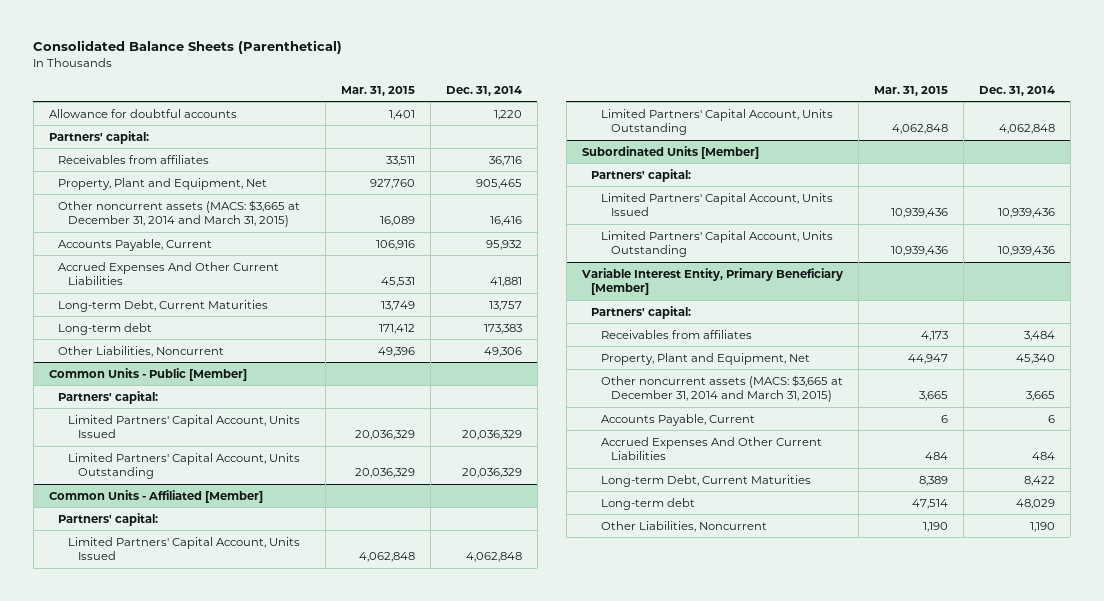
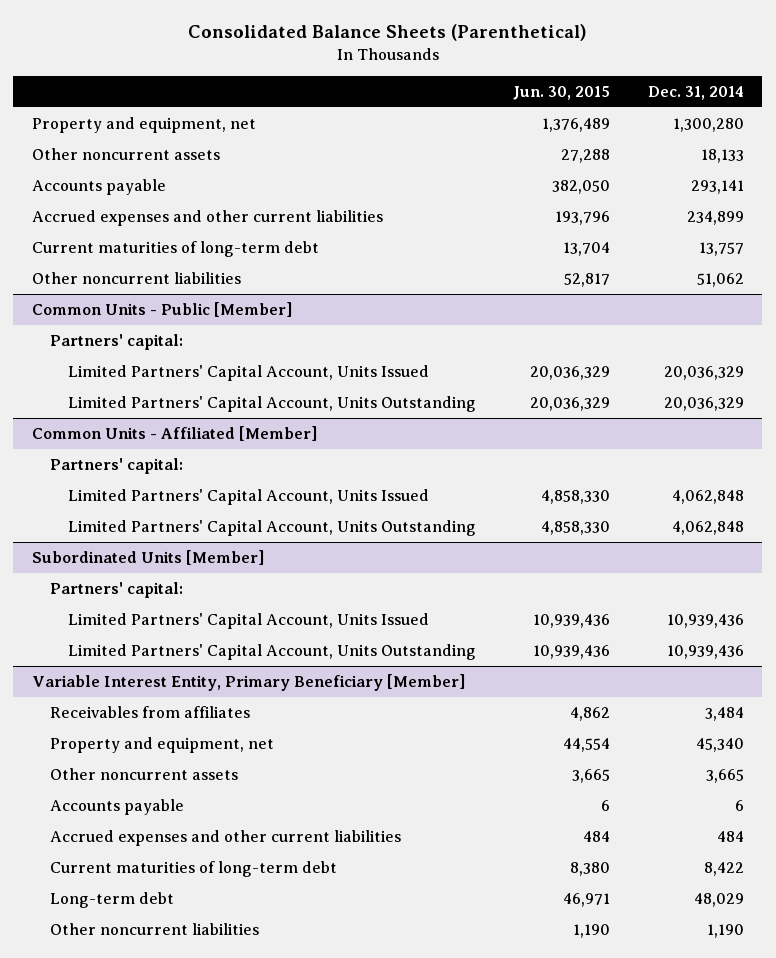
[341,85,416,96] Mar. 31, 2015 -> none
none -> [513,85,611,100] Jun. 30, 2015
[48,108,237,118] Allowance for doubtful accounts -> none
[48,130,149,144] Partners' capital: -> none
[58,154,210,164] Receivables from affiliates -> none
[58,322,153,335] Long-term debt -> none
[58,177,268,190] Property, Plant and Equipment, Net -> [32,117,257,134] Property and equipment, net
[476,178,523,189] 905,465 -> [672,118,744,133] 1,300,280
[58,199,301,228] Other noncurrent assets (MACS: $3,665 at December 31, 2014 and March 31, 2015) -> [32,148,221,161] Other noncurrent assets
[490,216,523,227] 16,416 -> [700,149,744,164] 18,133
[58,238,213,251] Accounts Payable, Current -> [32,179,167,196] Accounts payable
[486,239,523,250] 95,932 -> [690,180,744,195] 293,141
[58,261,280,286] Accrued Expenses And Other Current Liabilities -> [32,210,384,227] Accrued expenses and other current liabilities
[490,277,523,288] 41,881 -> [686,211,744,226] 234,899
[58,299,269,312] Long-term Debt, Current Maturities -> [32,241,320,258] Current maturities of long-term debt
[58,345,225,357] Other Liabilities, Noncurrent -> [32,272,242,285] Other noncurrent liabilities
[484,346,523,357] 49,306 -> [696,273,744,288] 51,062
[591,305,692,319] Partners' capital: -> none
[600,352,810,365] Property, Plant and Equipment, Net -> [50,737,275,754] Property and equipment, net
[600,374,843,403] Other noncurrent assets (MACS: $3,665 at December 31, 2014 and March 31, 2015) -> [50,768,239,781] Other noncurrent assets
[600,413,755,426] Accounts Payable, Current -> [50,799,185,816] Accounts payable
[600,436,822,461] Accrued Expenses And Other Current Liabilities -> [50,830,402,847] Accrued expenses and other current liabilities
[600,474,811,487] Long-term Debt, Current Maturities -> [50,861,338,878] Current maturities of long-term debt
[600,520,767,532] Other Liabilities, Noncurrent -> [50,923,260,936] Other noncurrent liabilities

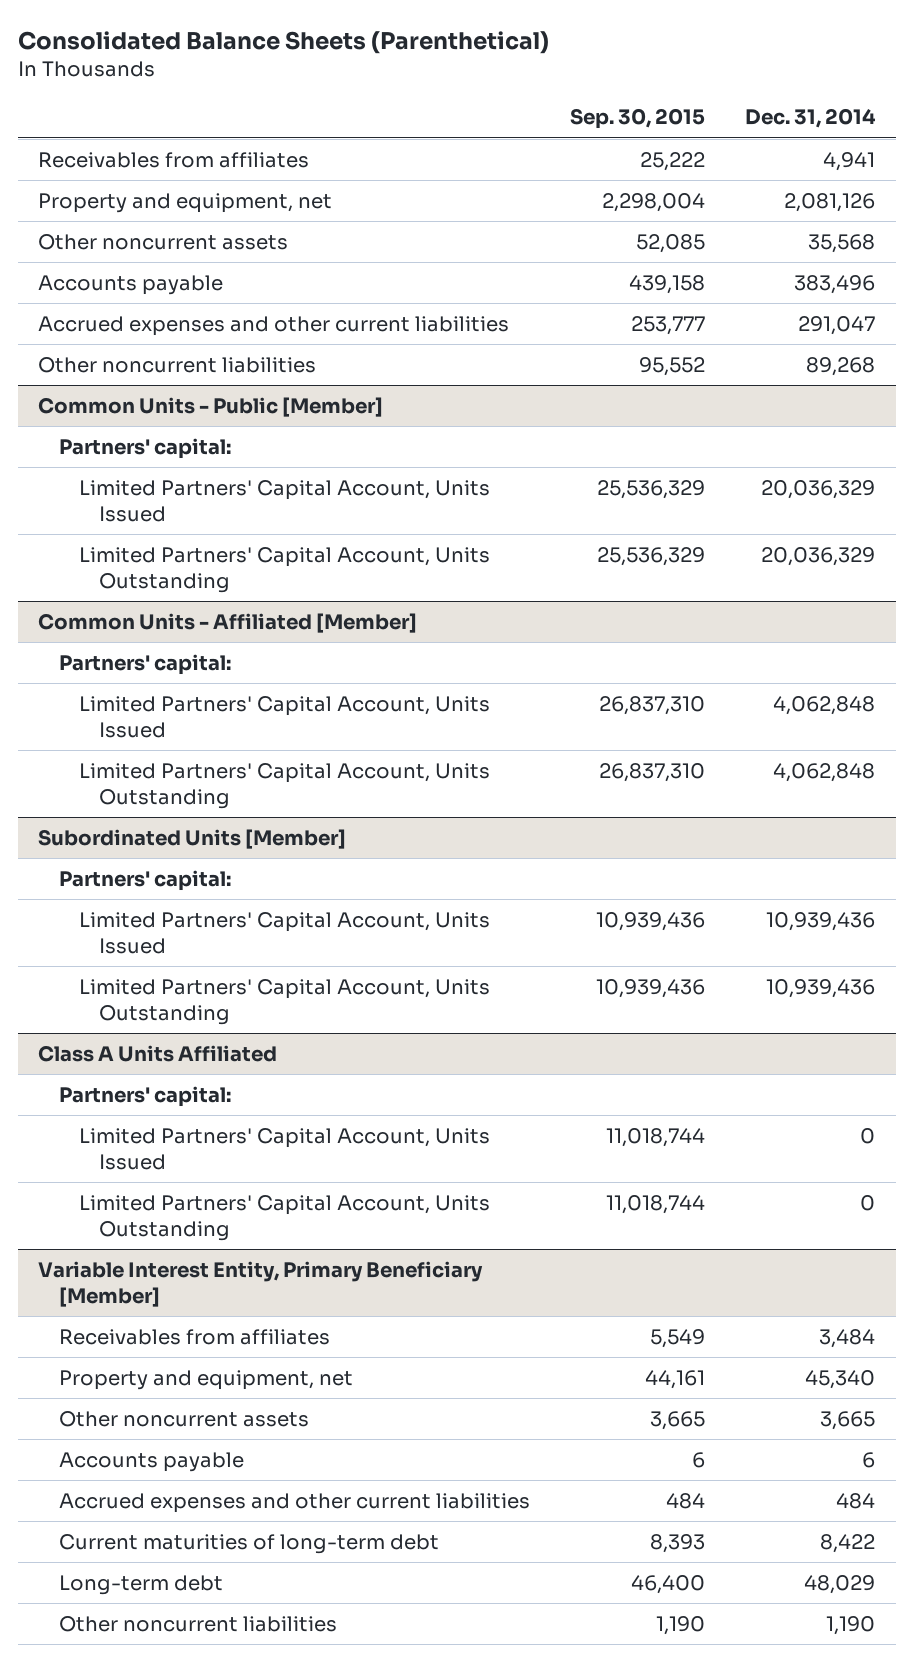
[513,85,611,100] Jun. 30, 2015 -> none
none -> [569,108,705,130] Sep. 30, 2015
[32,241,320,258] Current maturities of long-term debt -> none
none -> [38,151,310,168] Receivables from affiliates
[672,118,744,133] 1,300,280 -> [784,192,876,212] 2,081,126
[700,149,744,164] 18,133 -> [808,233,876,253] 35,568
[690,180,744,195] 293,141 -> [794,274,876,294] 383,496
[686,211,744,226] 234,899 -> [798,315,876,335] 291,047
[696,273,744,288] 51,062 -> [806,356,876,376] 89,268
none -> [38,1044,278,1062] Class A Units Affiliated
none -> [58,1085,231,1107] Partners' capital:
none -> [78,1127,490,1170] Limited Partners' Capital Account, Units Issued
none -> [78,1194,490,1241] Limited Partners' Capital Account, Units Outstanding

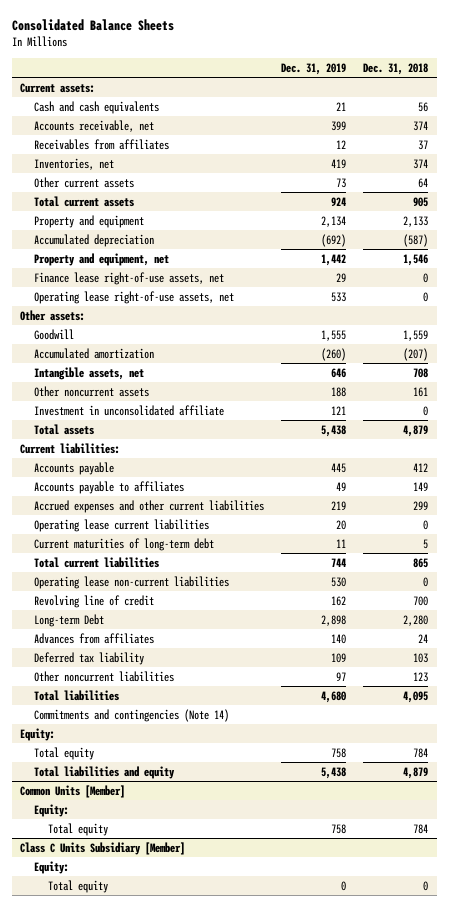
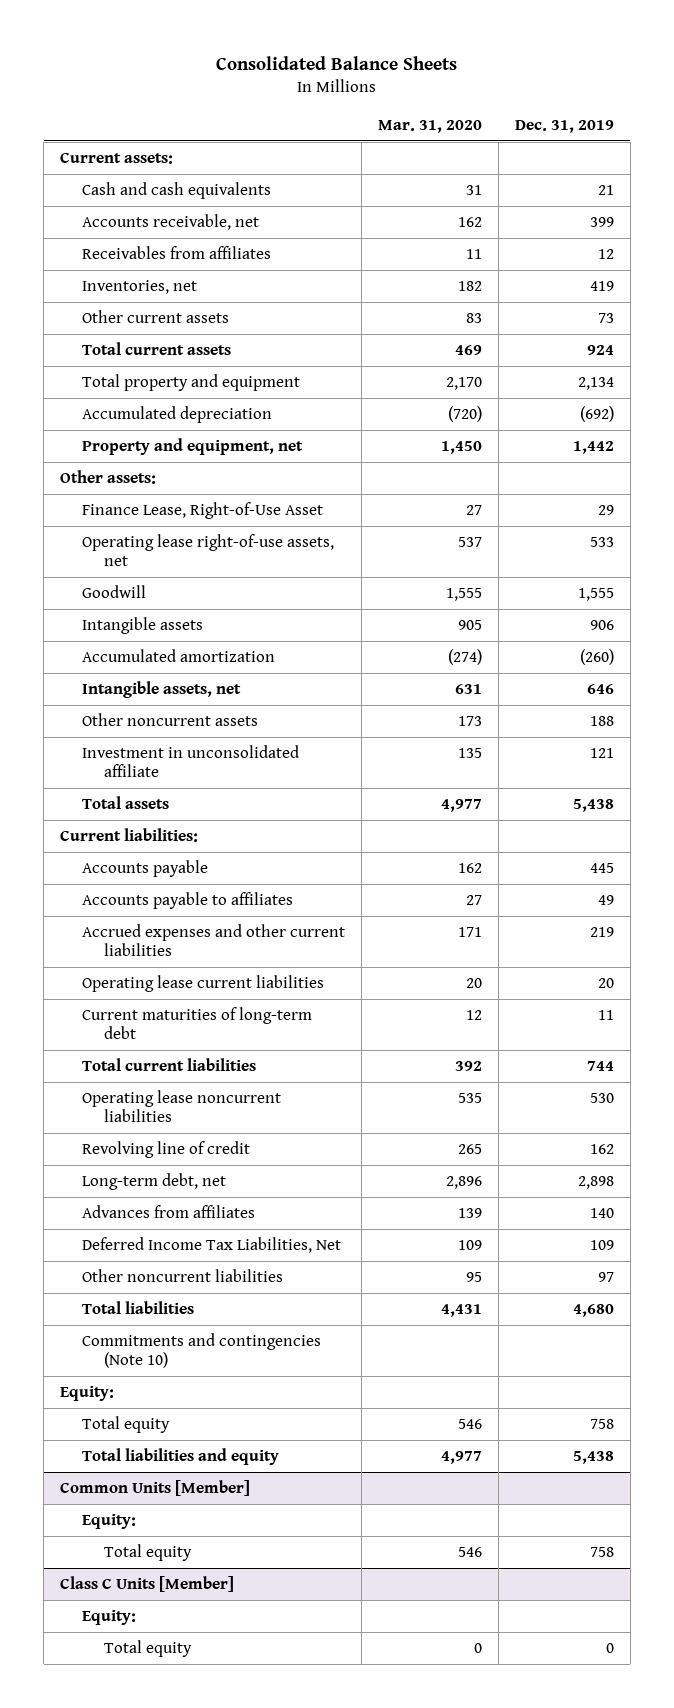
[363,62,429,75] Dec. 31, 2018 -> none
none -> [377,119,482,133] Mar. 31, 2020
[34,214,145,228] Property and equipment -> [81,374,300,392] Total property and equipment
[34,271,225,285] Finance lease right-of-use assets, net -> none
none -> [81,502,323,520] Finance Lease, Right-of-Use Asset
[34,290,235,304] Operating lease right-of-use assets, net -> [81,534,334,567] Operating lease right-of-use assets, net
none -> [81,617,203,635] Intangible assets
[34,575,230,589] Operating lease non-current liabilities -> [81,1090,281,1123] Operating lease noncurrent liabilities
[34,613,105,627] Long-term Debt -> [81,1173,226,1191] Long-term debt, net
[34,651,145,665] Deferred tax liability -> none
none -> [81,1237,341,1254] Deferred Income Tax Liabilities, Net
[34,708,230,722] Commitments and contingencies (Note 14) -> [81,1333,321,1369] Commitments and contingencies (Note 10)
[20,841,186,855] Class C Units Subsidiary [Member] -> [60,1576,235,1593] Class C Units [Member]

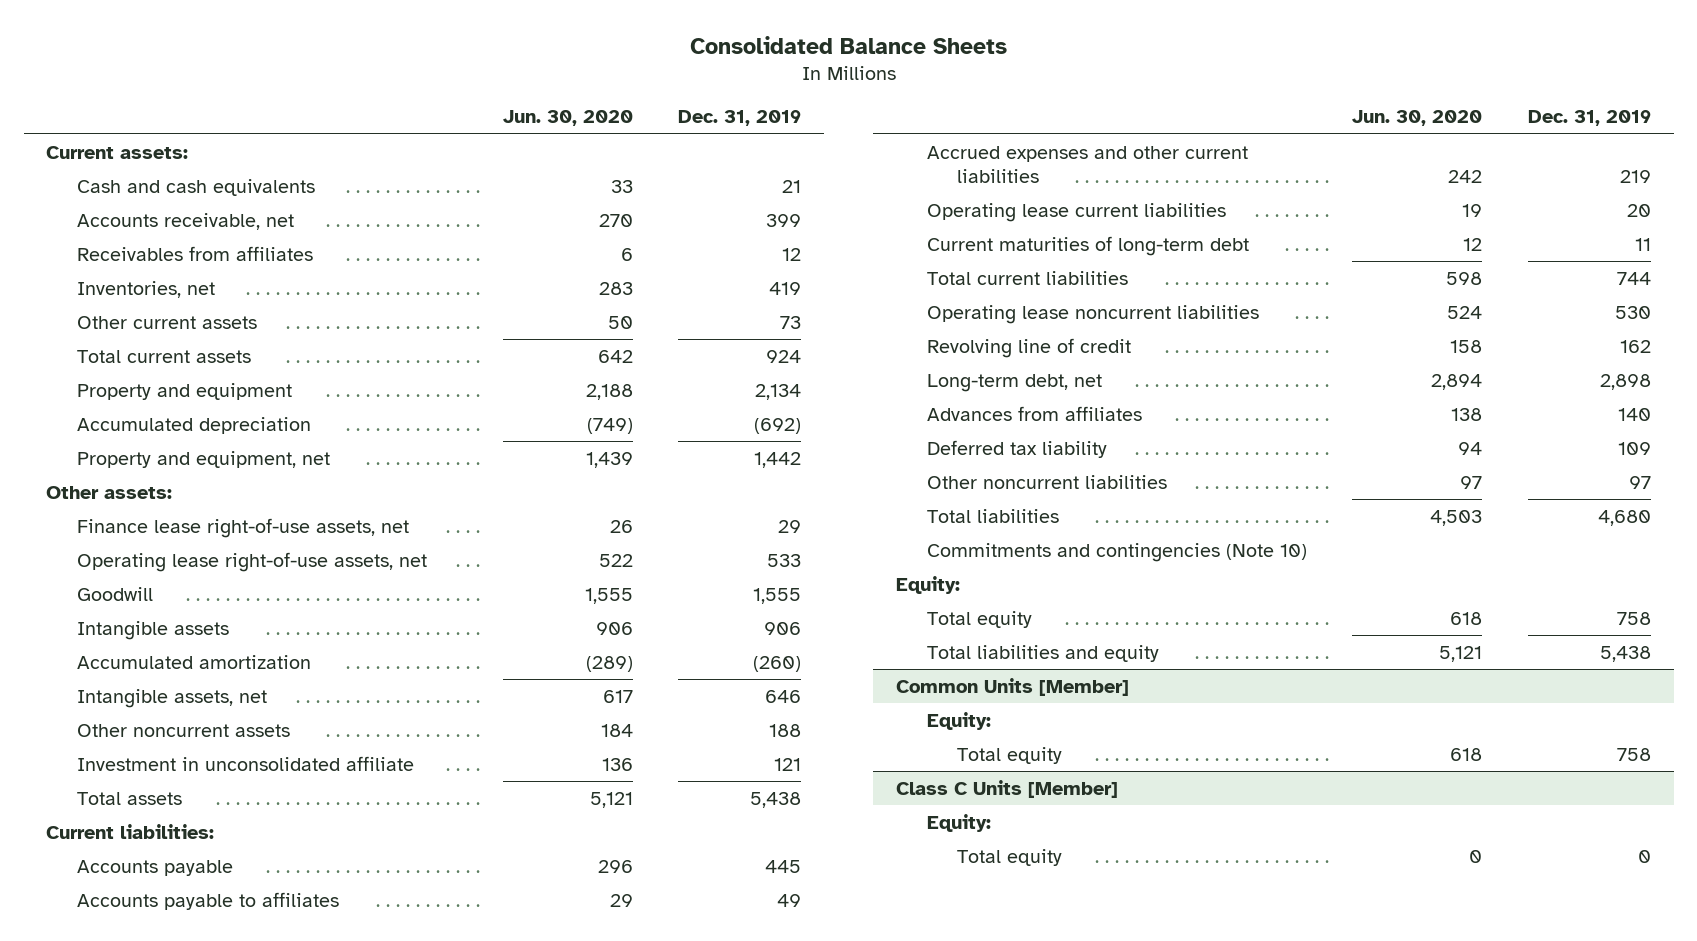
[377,119,482,133] Mar. 31, 2020 -> none
none -> [502,110,633,127] Jun. 30, 2020
[81,374,300,392] Total property and equipment -> [77,382,293,400] Property and equipment
[81,502,323,520] Finance Lease, Right-of-Use Asset -> [77,517,410,538] Finance lease right-of-use assets, net
[81,1237,341,1254] Deferred Income Tax Liabilities, Net -> [926,439,1107,458] Deferred tax liability

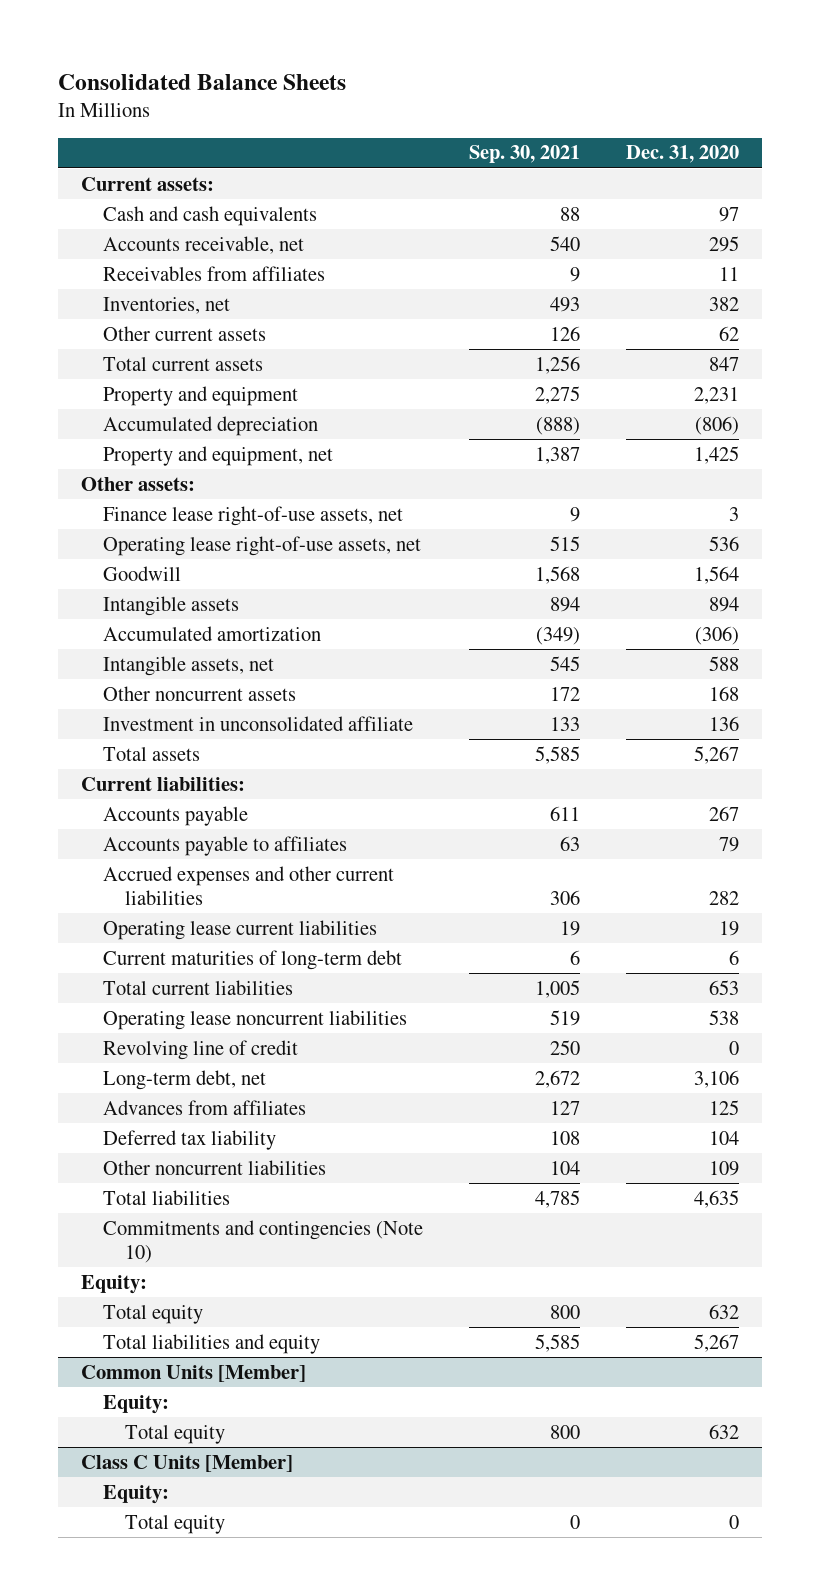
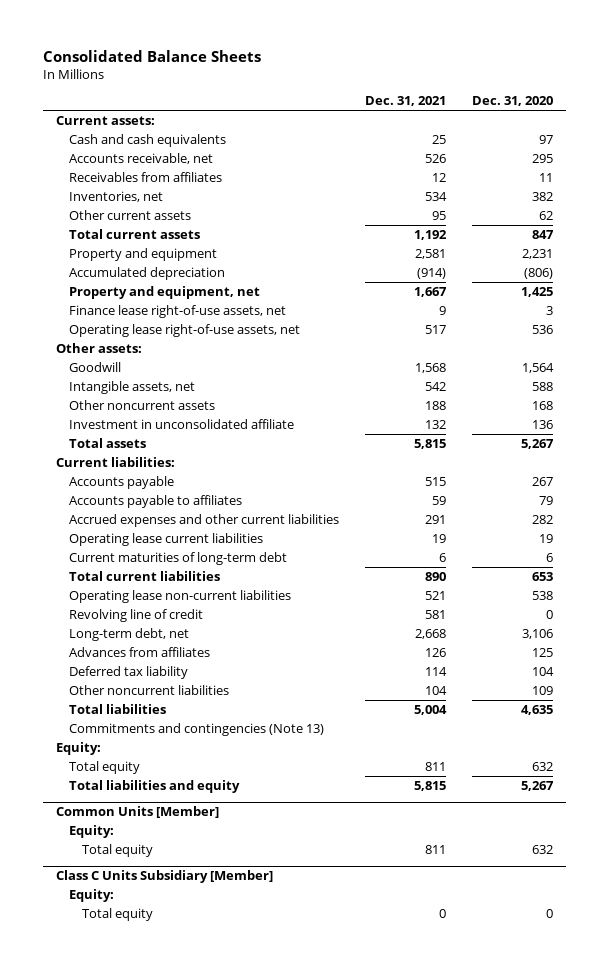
[468,145,580,164] Sep. 30, 2021 -> none
none -> [365,96,447,107] Dec. 31, 2021
[80,476,195,491] Other assets: -> [56,342,143,353] Other assets:
[102,595,239,616] Intangible assets -> none
[102,625,321,641] Accumulated amortization -> none
[102,1009,407,1030] Operating lease noncurrent liabilities -> [69,589,292,603] Operating lease non-current liabilities
[102,1219,423,1264] Commitments and contingencies (Note 10) -> [69,722,325,736] Commitments and contingencies (Note 13)
[80,1454,293,1472] Class C Units [Member] -> [56,870,274,884] Class C Units Subsidiary [Member]

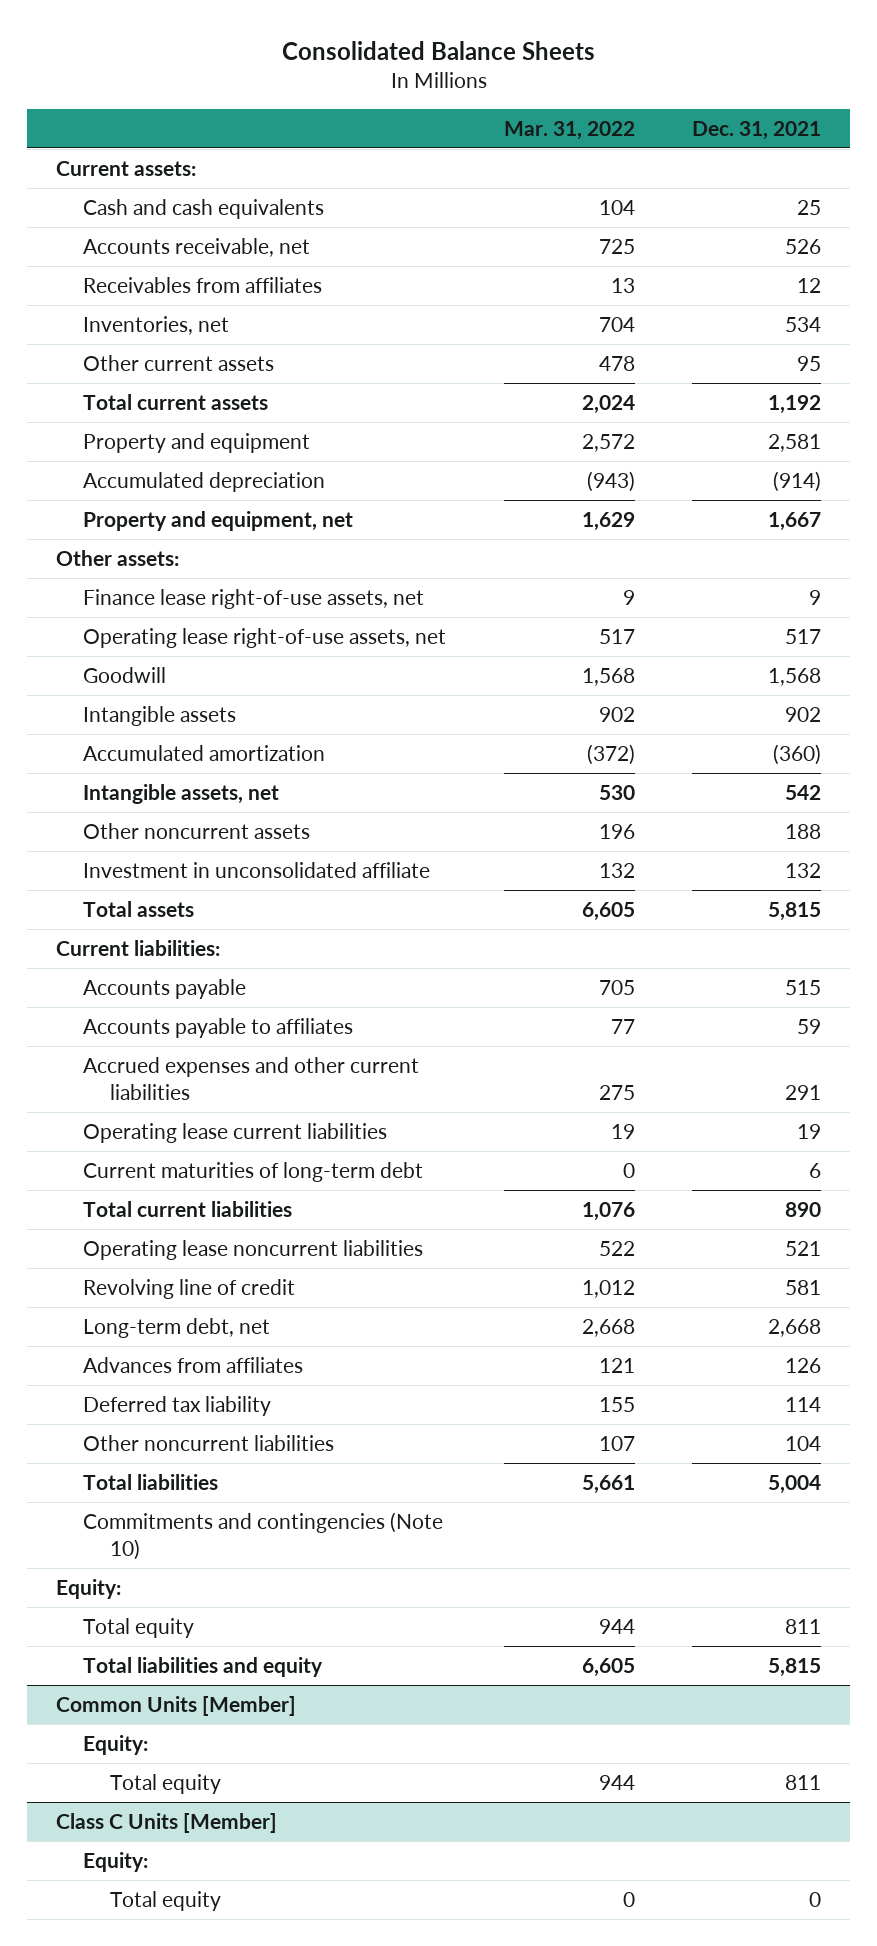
[472,96,554,107] Dec. 31, 2020 -> none
none -> [503,120,635,140] Mar. 31, 2022
[56,342,143,353] Other assets: -> [56,549,180,566] Other assets:
none -> [83,705,237,726] Intangible assets
none -> [83,744,326,761] Accumulated amortization
[69,589,292,603] Operating lease non-current liabilities -> [83,1239,424,1260] Operating lease noncurrent liabilities
[69,722,325,736] Commitments and contingencies (Note 13) -> [83,1511,444,1560] Commitments and contingencies (Note 10)
[56,870,274,884] Class C Units Subsidiary [Member] -> [56,1812,278,1833] Class C Units [Member]

